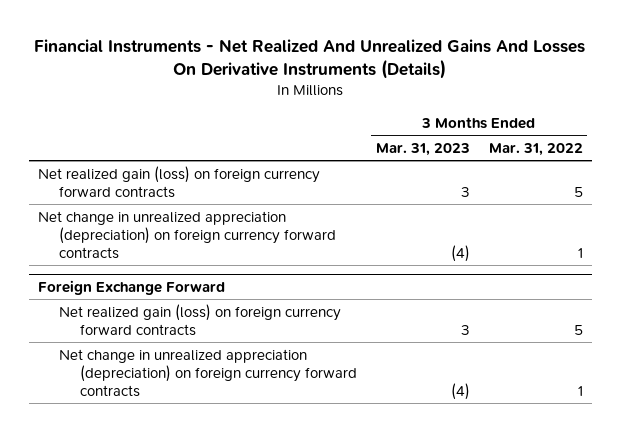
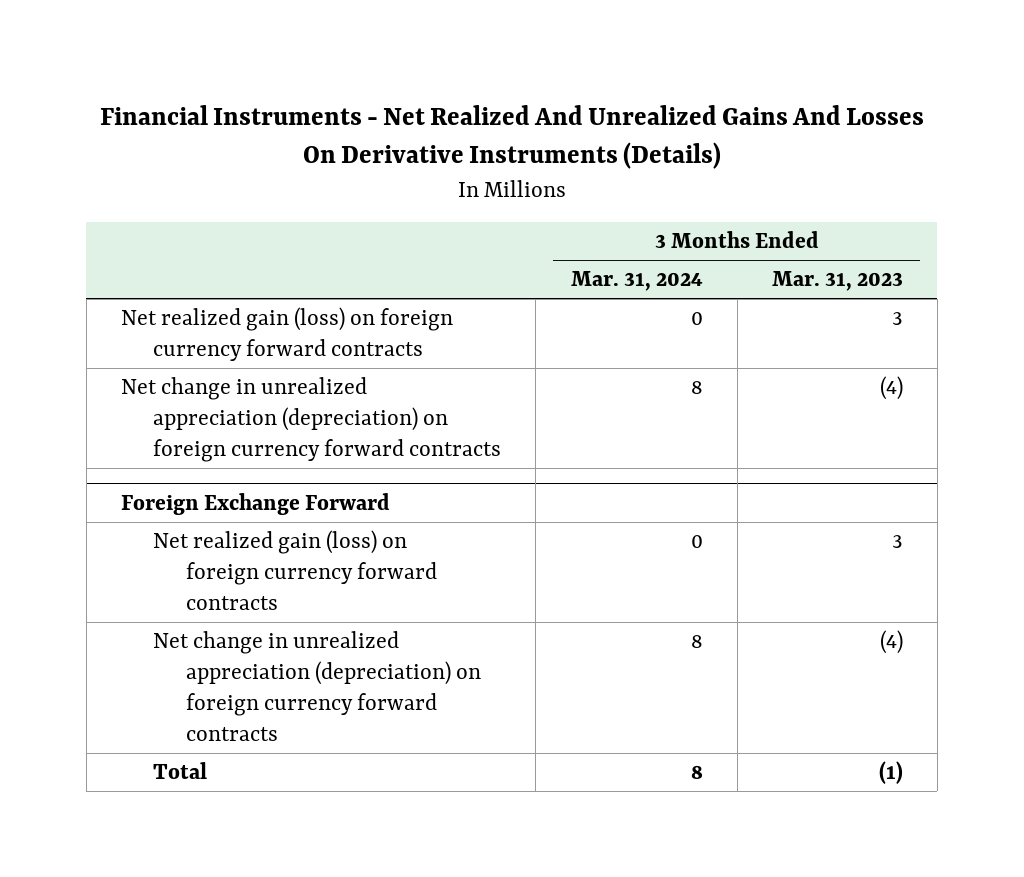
[488,142,583,156] Mar. 31, 2022 -> none
none -> [570,271,703,292] Mar. 31, 2024
none -> [153,762,208,780] Total

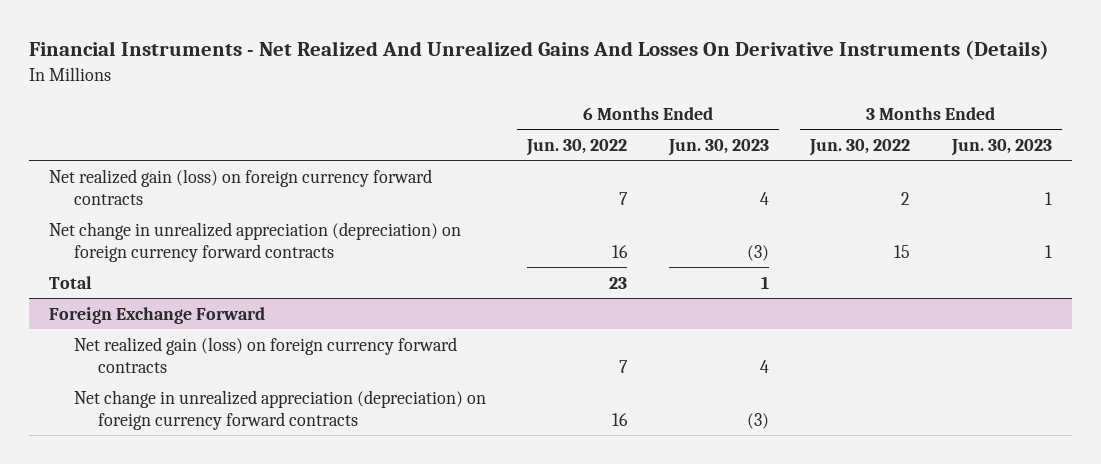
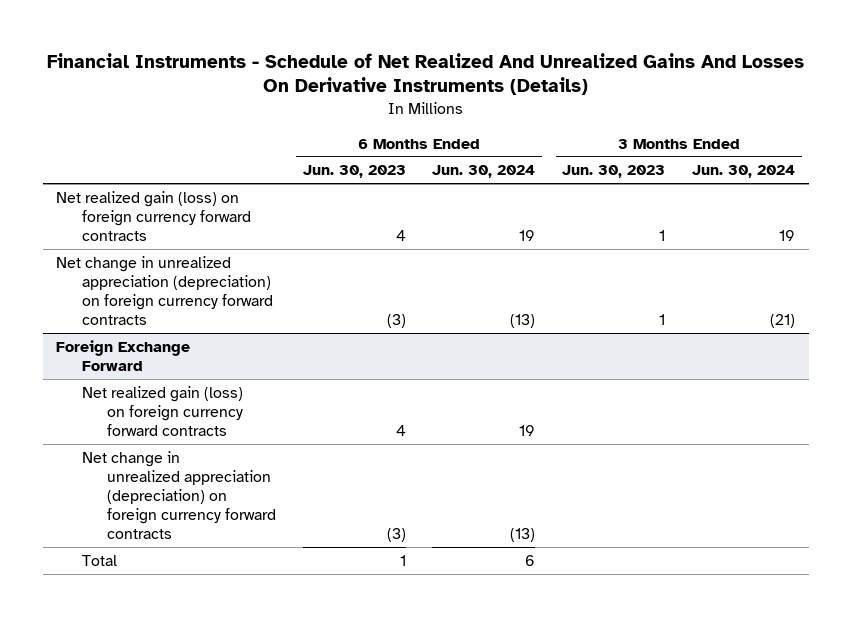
[28,40,1049,61] Financial Instruments - Net Realized And Unrealized Gains And Losses On Derivative Instruments (Details) -> [46,52,804,96] Financial Instruments - Schedule of Net Realized And Unrealized Gains And Losses On Derivative Instruments (Details)
[526,139,628,157] Jun. 30, 2022 -> none
[809,139,911,157] Jun. 30, 2022 -> none
none -> [432,165,536,179] Jun. 30, 2024
none -> [692,165,796,179] Jun. 30, 2024
[49,275,93,289] Total -> none
none -> [81,554,117,566] Total

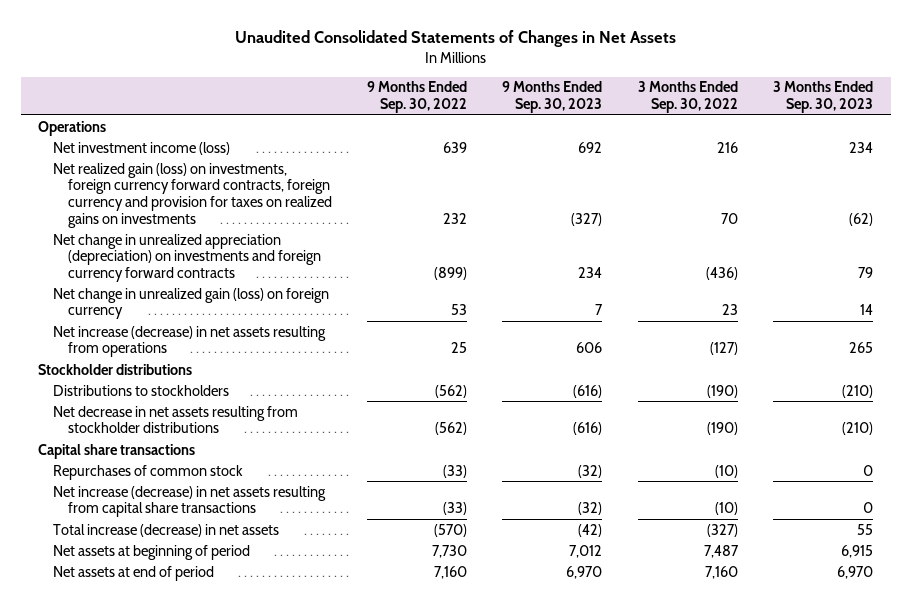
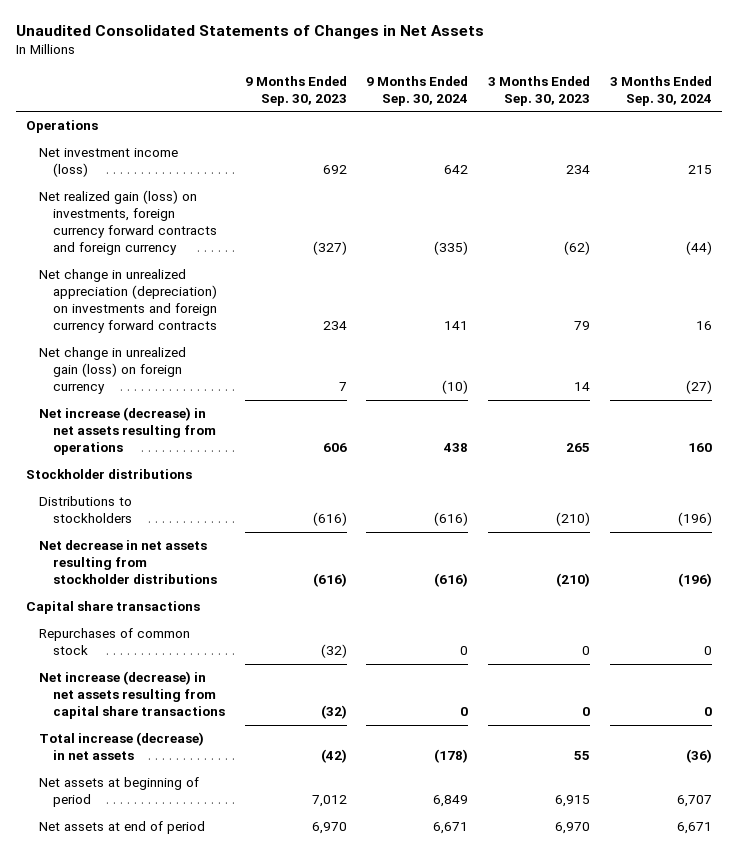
[367,81,468,114] 9 Months Ended Sep. 30, 2022 -> none
[637,81,738,114] 3 Months Ended Sep. 30, 2022 -> none
none -> [366,75,469,106] 9 Months Ended Sep. 30, 2024
none -> [610,75,713,106] 3 Months Ended Sep. 30, 2024
[53,162,332,228] Net realized gain (loss) on investments, foreign currency forward contracts, foreign currency and provision for taxes on realized gains on investments -> [39,190,217,256] Net realized gain (loss) on investments, foreign currency forward contracts and foreign currency

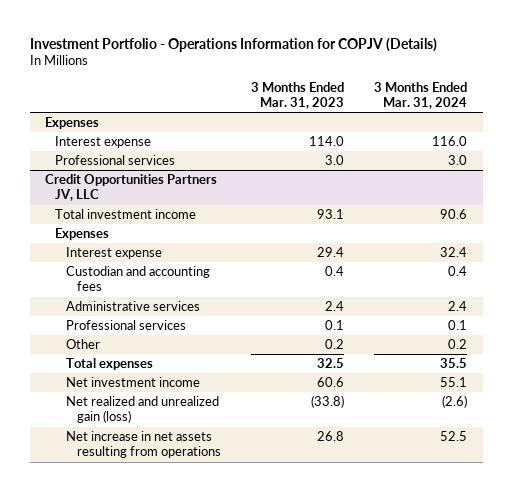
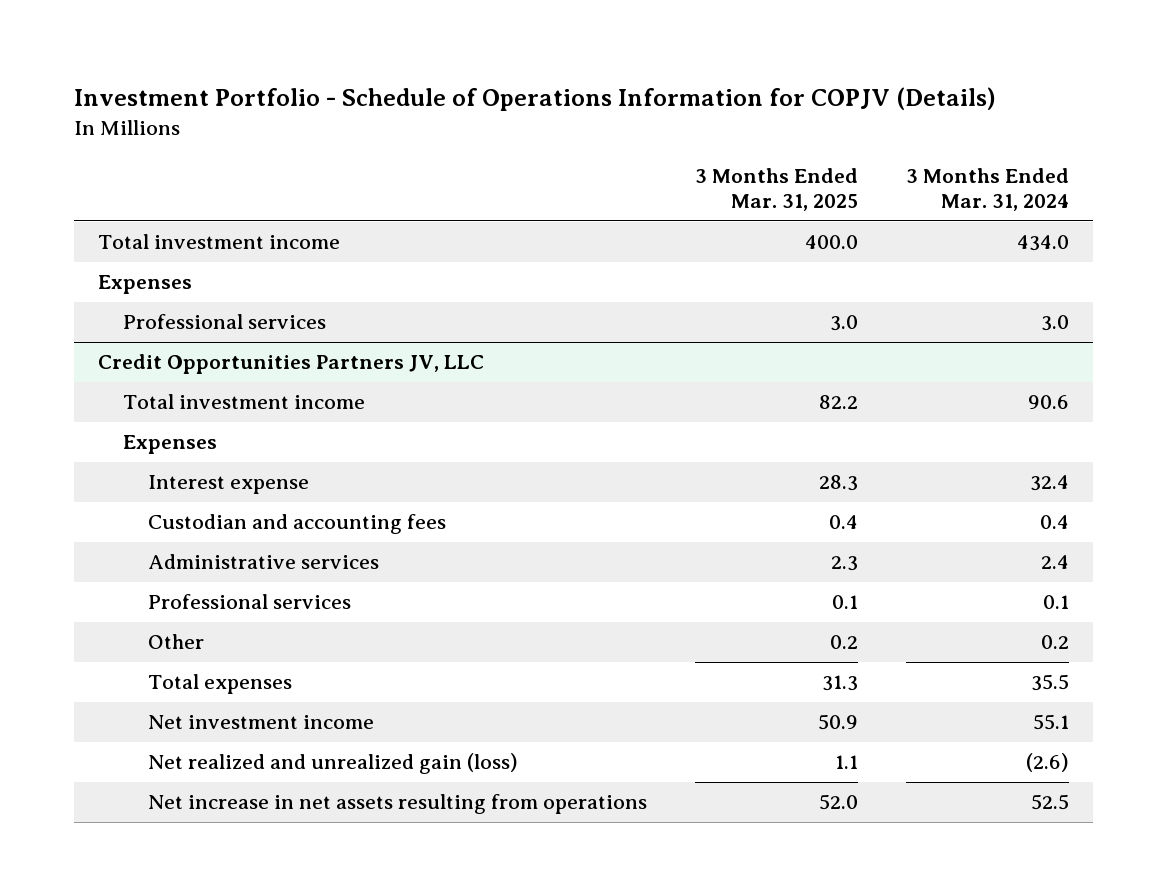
[29,37,437,52] Investment Portfolio - Operations Information for COPJV (Details) -> [73,87,996,112] Investment Portfolio - Schedule of Operations Information for COPJV (Details)
[251,81,345,109] 3 Months Ended Mar. 31, 2023 -> none
none -> [695,168,859,211] 3 Months Ended Mar. 31, 2025
none -> [97,234,340,250] Total investment income
[55,136,152,149] Interest expense -> none

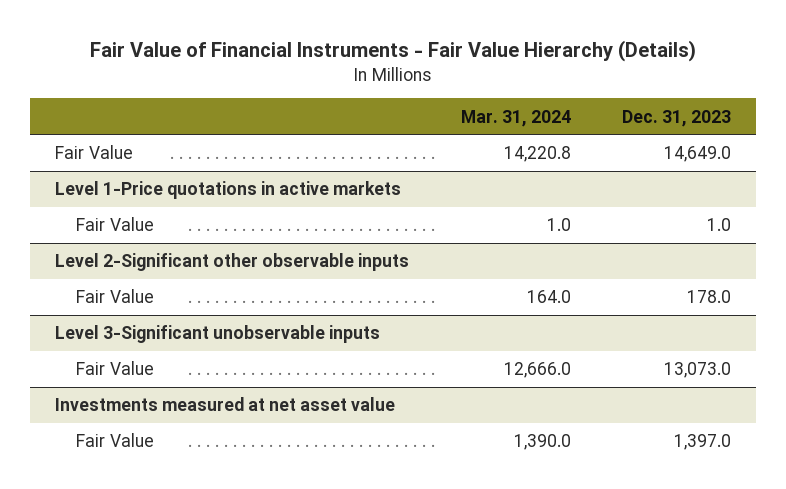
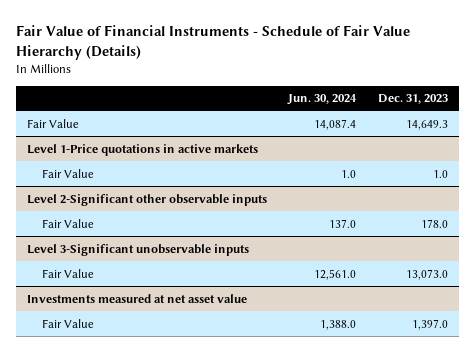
[90,40,697,63] Fair Value of Financial Instruments - Fair Value Hierarchy (Details) -> [16,24,411,60] Fair Value of Financial Instruments - Schedule of Fair Value Hierarchy (Details)
[460,109,571,127] Mar. 31, 2024 -> none
none -> [287,94,358,106] Jun. 30, 2024
[663,146,731,163] 14,649.0 -> [406,119,449,130] 14,649.3

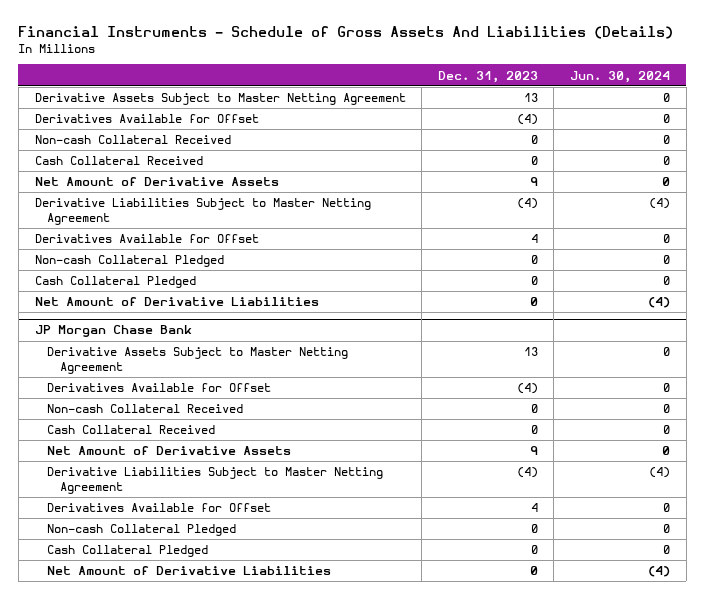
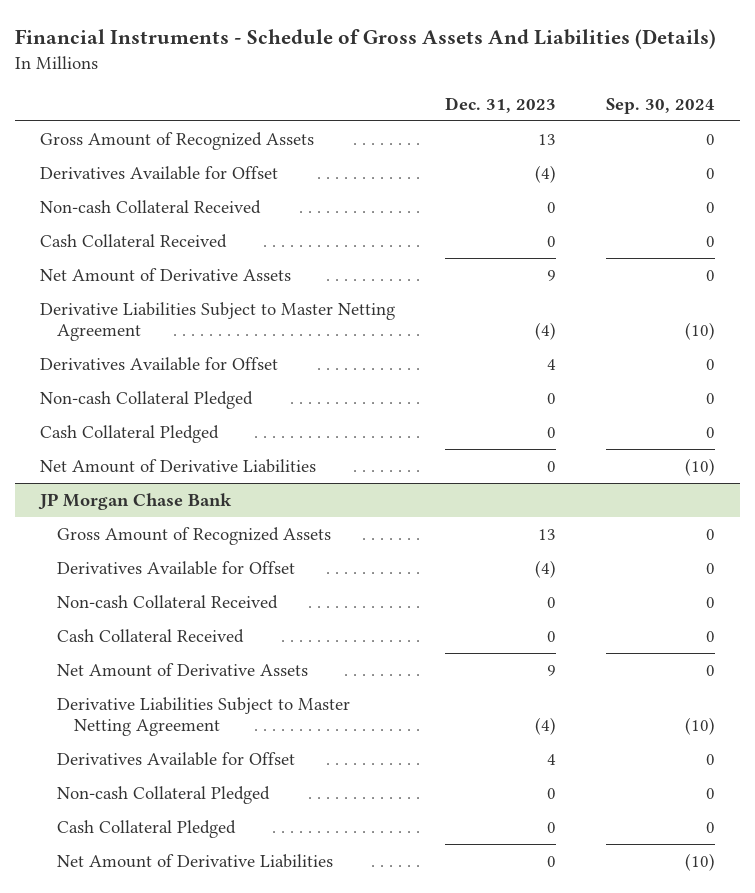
[570,70,671,83] Jun. 30, 2024 -> none
none -> [606,98,716,115] Sep. 30, 2024
[34,93,406,106] Derivative Assets Subject to Master Netting Agreement -> [40,131,315,150] Gross Amount of Recognized Assets
[47,347,349,374] Derivative Assets Subject to Master Netting Agreement -> [56,526,331,545] Gross Amount of Recognized Assets

